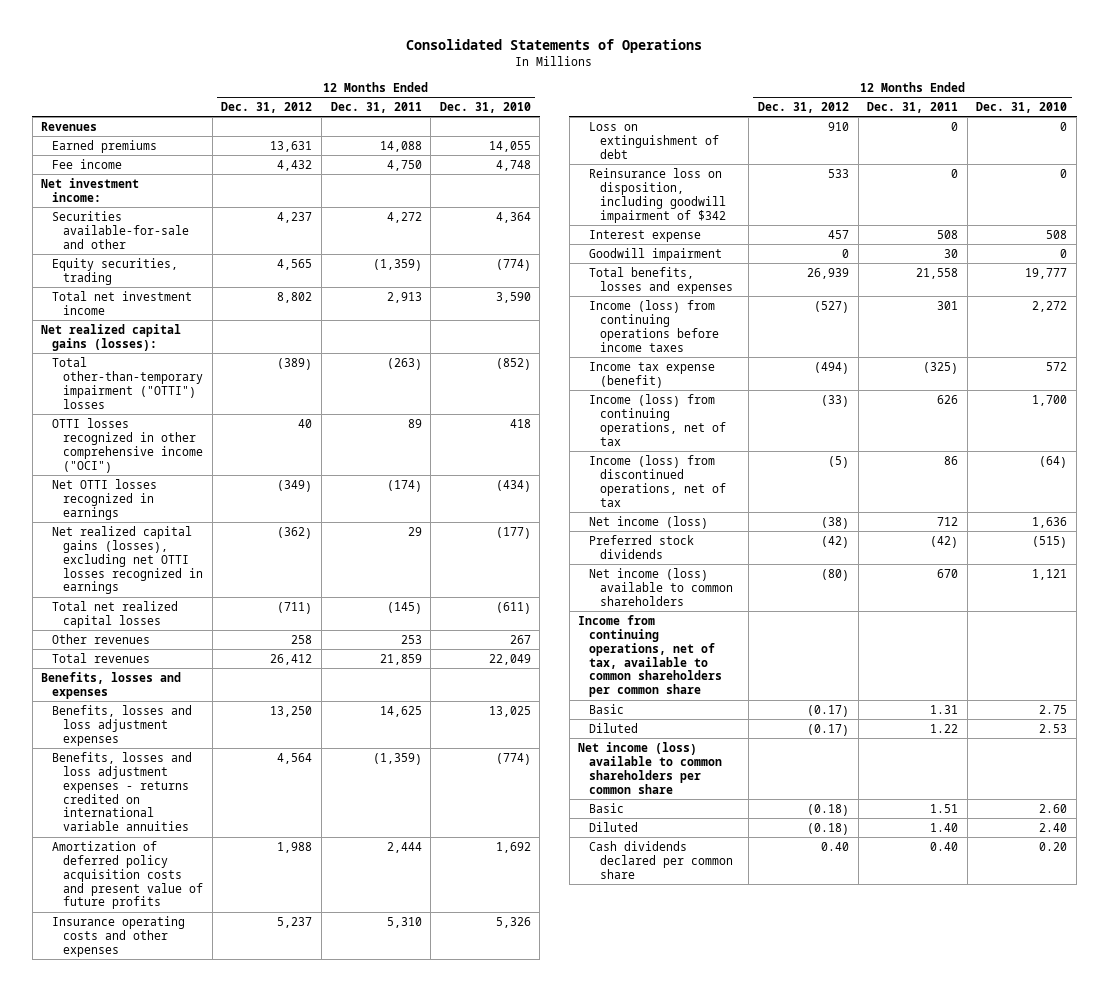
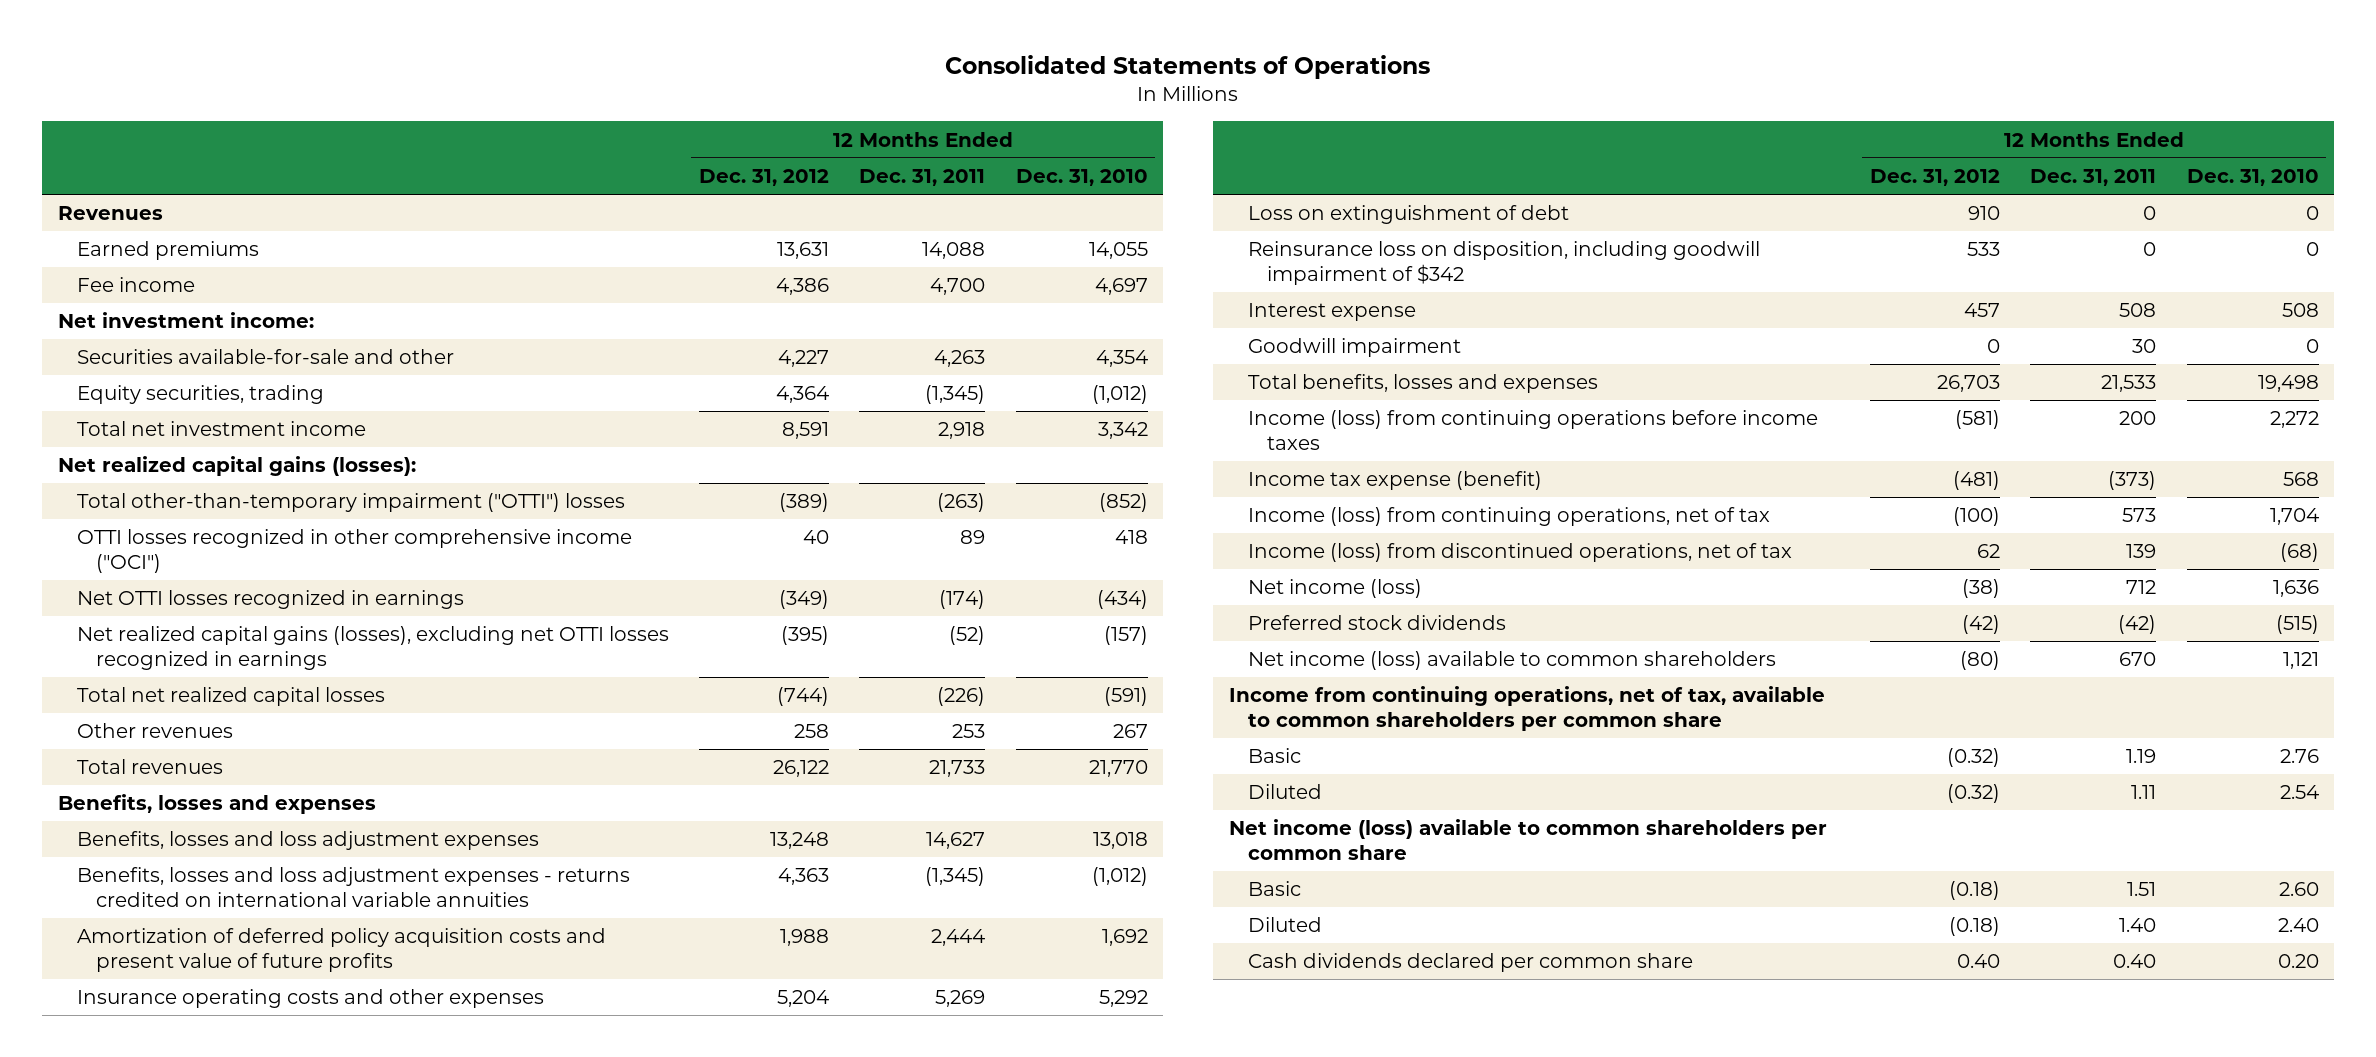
[277,159,313,171] 4,432 -> [775,278,829,296] 4,386
[386,159,422,171] 4,750 -> [930,278,986,296] 4,700
[495,159,531,171] 4,748 -> [1094,278,1148,296] 4,697
[277,211,313,223] 4,237 -> [777,350,829,368] 4,227
[386,211,422,223] 4,272 -> [934,350,986,368] 4,263
[495,211,531,223] 4,364 -> [1095,350,1148,368] 4,354
[277,258,313,270] 4,565 -> [775,386,829,404] 4,364
[372,258,422,271] (1,359) -> [925,385,986,405] (1,345)
[495,258,531,271] (774) -> [1091,385,1148,405] (1,012)
[277,291,313,303] 8,802 -> [781,422,829,440] 8,591
[386,291,422,303] 2,913 -> [938,422,986,440] 2,918
[495,291,531,303] 3,590 -> [1097,422,1148,440] 3,342
[277,526,313,539] (362) -> [780,626,829,646] (395)
[407,526,422,536] 29 -> [949,626,986,646] (52)
[495,526,531,539] (177) -> [1103,626,1148,646] (157)
[277,601,313,614] (711) -> [776,687,829,707] (744)
[386,601,422,614] (145) -> [937,687,986,707] (226)
[495,601,531,614] (611) -> [1103,687,1148,707] (591)
[270,653,313,665] 26,412 -> [772,760,829,778] 26,122
[379,653,422,665] 21,859 -> [929,760,986,778] 21,733
[488,653,531,665] 22,049 -> [1088,760,1148,778] 21,770
[270,705,313,717] 13,250 -> [769,832,829,850] 13,248
[379,705,422,717] 14,625 -> [926,832,986,850] 14,627
[488,705,531,717] 13,025 -> [1092,832,1148,850] 13,018
[277,752,313,764] 4,564 -> [777,868,829,886] 4,363
[372,752,422,765] (1,359) -> [925,867,986,887] (1,345)
[495,752,531,765] (774) -> [1091,867,1148,887] (1,012)
[277,916,313,928] 5,237 -> [776,990,829,1008] 5,204
[386,916,422,928] 5,310 -> [935,990,986,1008] 5,269
[495,916,531,928] 5,326 -> [1098,990,1148,1008] 5,292
[807,267,850,279] 26,939 -> [1937,375,2001,393] 26,703
[916,267,959,279] 21,558 -> [2101,375,2157,393] 21,533
[1025,267,1068,279] 19,777 -> [2257,375,2319,393] 19,498
[814,300,850,313] (527) -> [1955,410,2001,430] (581)
[937,300,959,310] 301 -> [2119,411,2157,426] 200
[814,361,850,374] (494) -> [1953,471,2001,491] (481)
[923,361,959,374] (325) -> [2108,471,2157,491] (373)
[1046,361,1068,371] 572 -> [2282,472,2319,487] 568
[821,394,850,407] (33) -> [1953,507,2001,527] (100)
[937,394,959,404] 626 -> [2122,508,2157,523] 573
[1032,394,1068,406] 1,700 -> [2269,508,2319,526] 1,704
[828,455,850,468] (5) -> [1977,544,2001,559] 62
[944,455,959,465] 86 -> [2126,544,2157,559] 139
[1039,455,1068,468] (64) -> [2279,543,2319,563] (68)
[807,704,850,717] (0.17) -> [1947,748,2001,768] (0.32)
[930,704,959,714] 1.31 -> [2126,749,2157,764] 1.19
[1039,704,1068,714] 2.75 -> [2279,749,2319,764] 2.76
[807,723,850,736] (0.17) -> [1947,784,2001,804] (0.32)
[930,723,959,733] 1.22 -> [2131,785,2157,800] 1.11
[1039,723,1068,733] 2.53 -> [2279,785,2319,800] 2.54

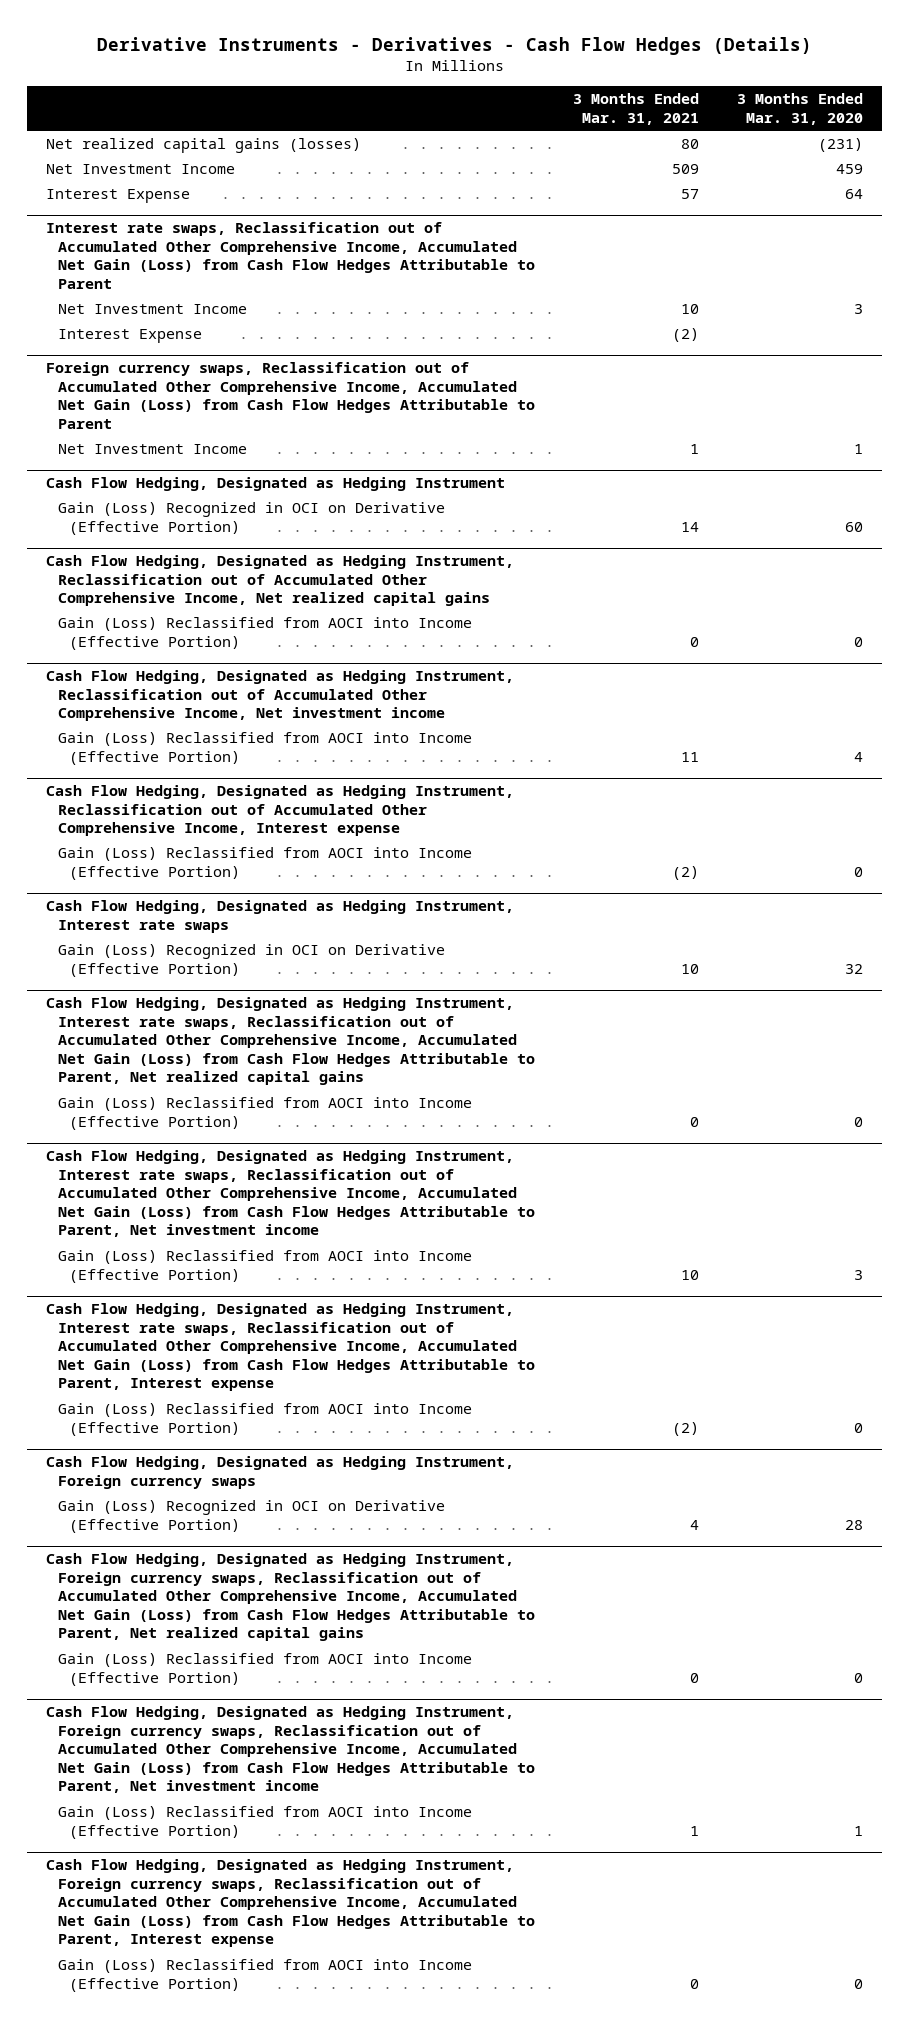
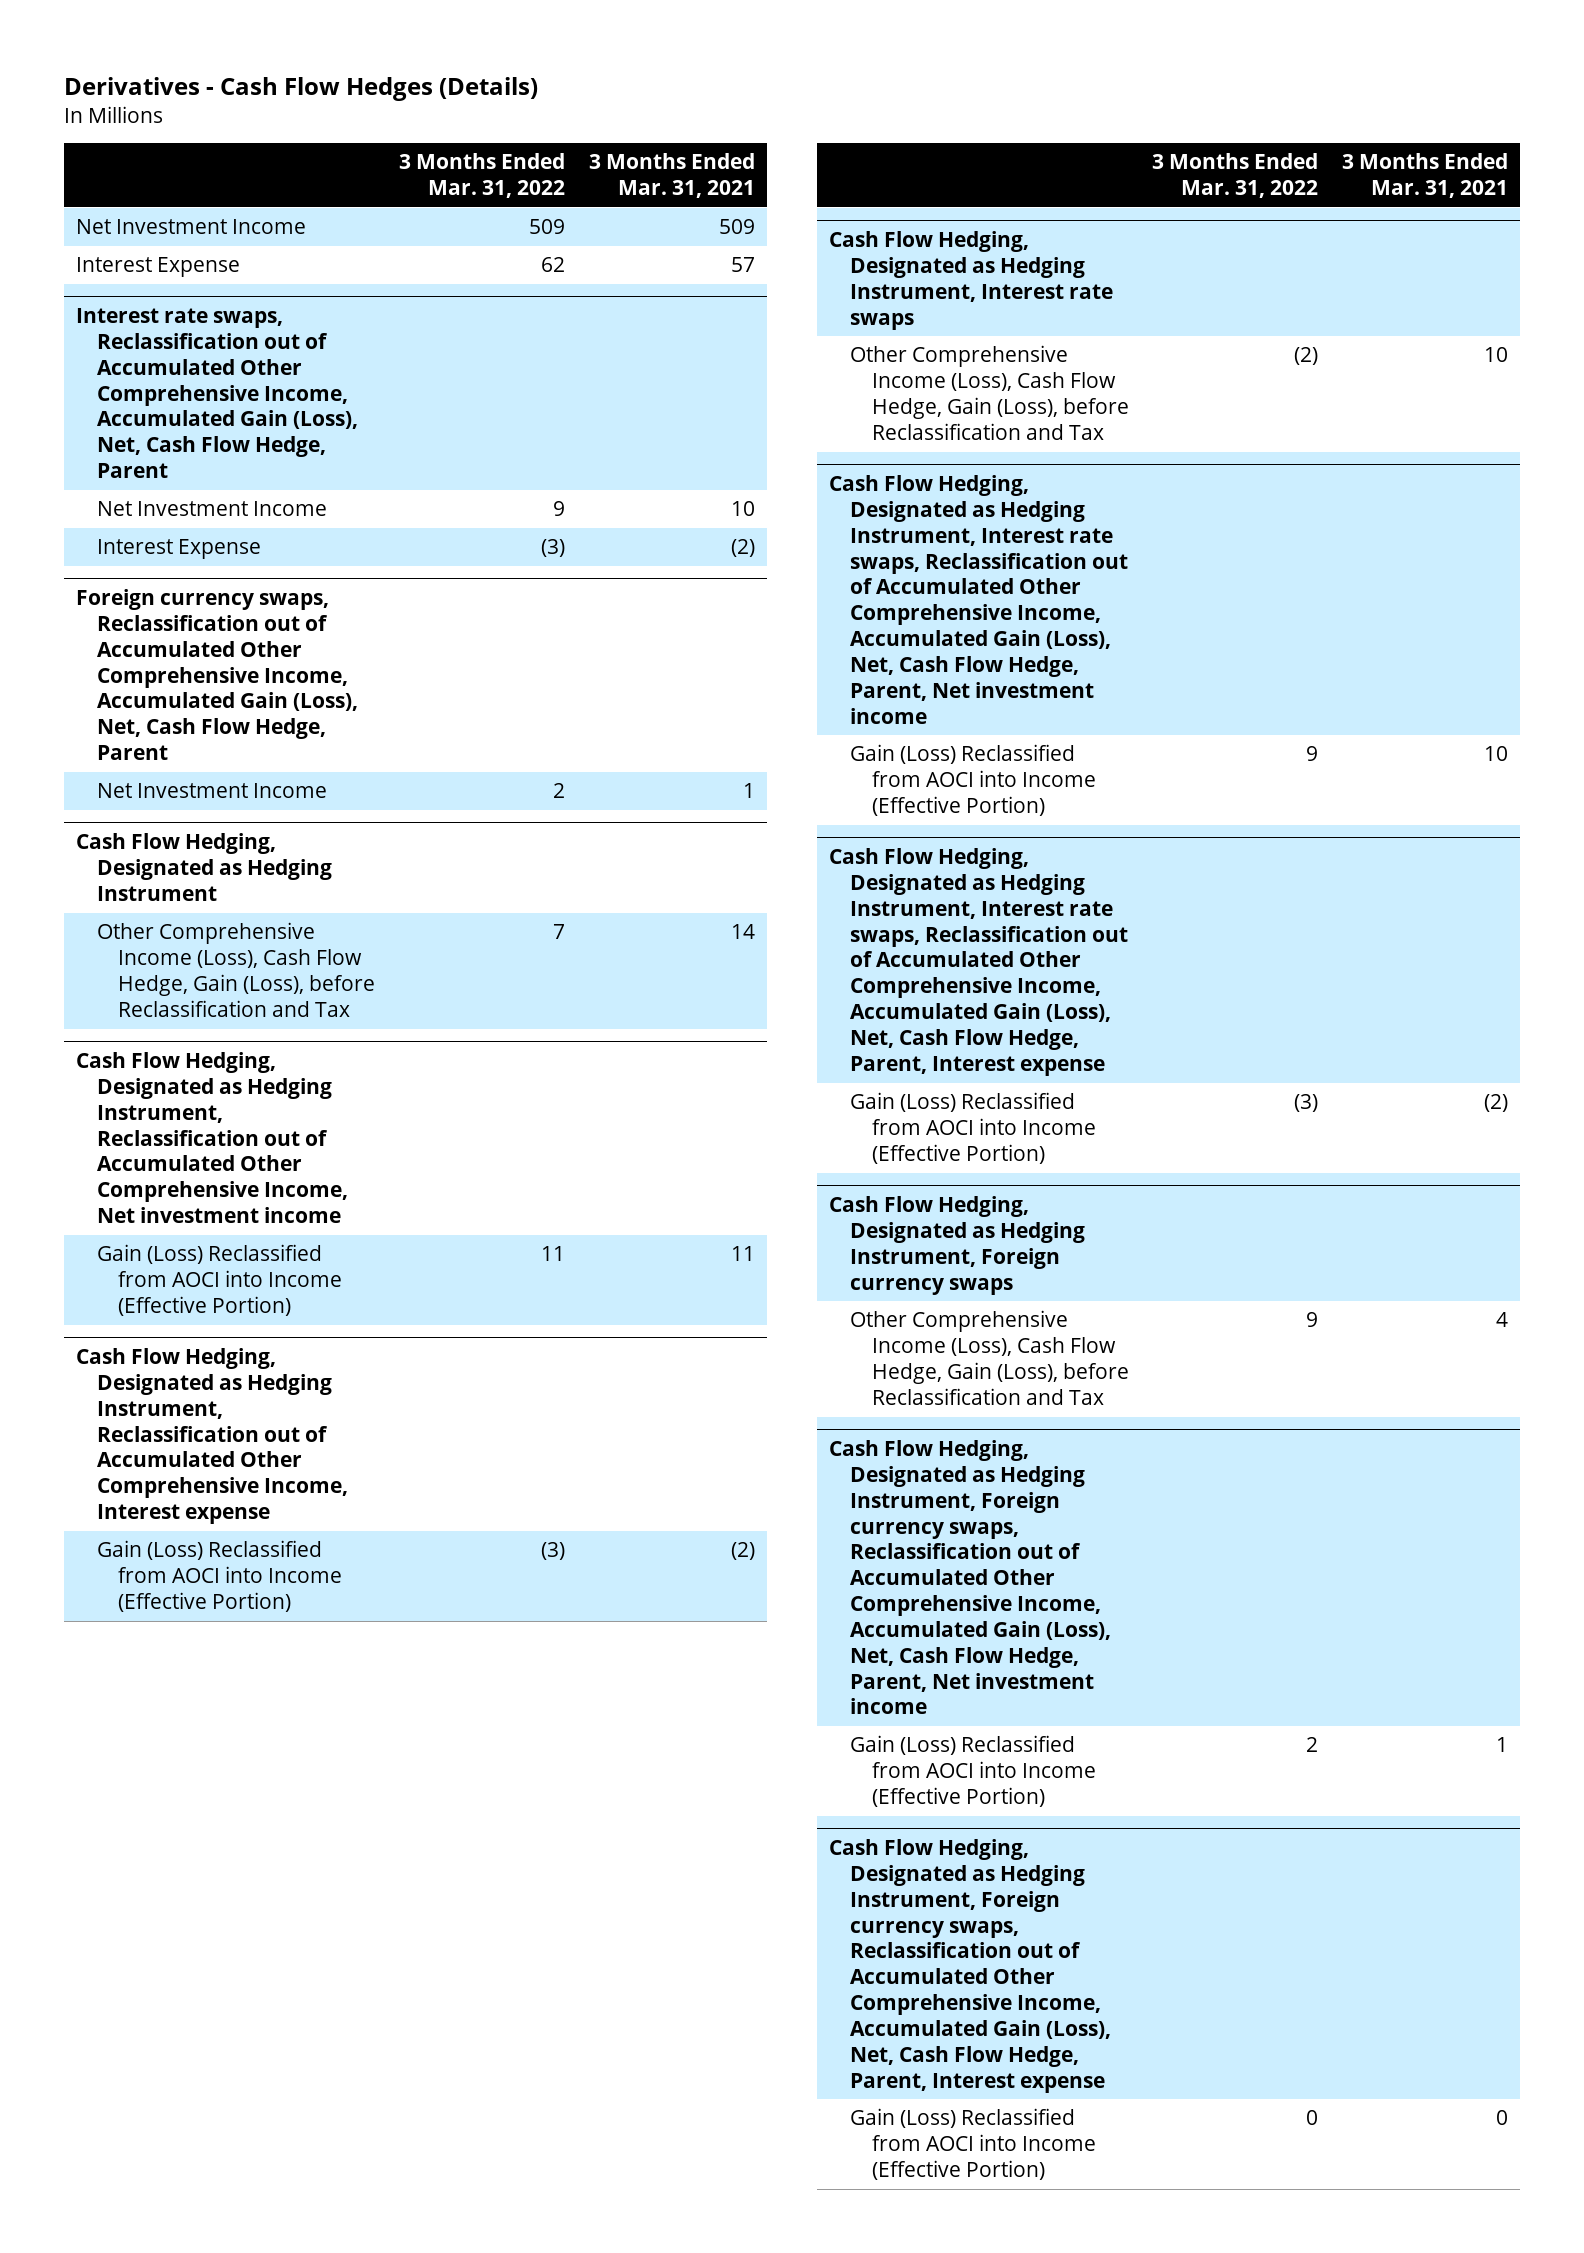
[96,36,812,55] Derivative Instruments - Derivatives - Cash Flow Hedges (Details) -> [64,77,539,102] Derivatives - Cash Flow Hedges (Details)
[737,93,864,125] 3 Months Ended Mar. 31, 2020 -> none
none -> [399,153,566,199] 3 Months Ended Mar. 31, 2022
[46,138,362,154] Net realized capital gains (losses) -> none
[46,222,535,289] Interest rate swaps, Reclassification out of Accumulated Other Comprehensive Income, Accumulated Net Gain (Loss) from Cash Flow Hedges Attributable to Parent -> [75,308,359,479] Interest rate swaps, Reclassification out of Accumulated Other Comprehensive Income, Accumulated Gain (Loss), Net, Cash Flow Hedge, Parent
[46,362,535,429] Foreign currency swaps, Reclassification out of Accumulated Other Comprehensive Income, Accumulated Net Gain (Loss) from Cash Flow Hedges Attributable to Parent -> [75,589,359,761] Foreign currency swaps, Reclassification out of Accumulated Other Comprehensive Income, Accumulated Gain (Loss), Net, Cash Flow Hedge, Parent
[57,502,445,535] Gain (Loss) Recognized in OCI on Derivative (Effective Portion) -> none
[46,555,515,607] Cash Flow Hedging, Designated as Hedging Instrument, Reclassification out of Accumulated Other Comprehensive Income, Net realized capital gains -> none
[57,617,472,650] Gain (Loss) Reclassified from AOCI into Income (Effective Portion) -> none
none -> [97,922,376,1017] Other Comprehensive Income (Loss), Cash Flow Hedge, Gain (Loss), before Reclassification and Tax
[57,944,445,977] Gain (Loss) Recognized in OCI on Derivative (Effective Portion) -> none
[46,997,535,1086] Cash Flow Hedging, Designated as Hedging Instrument, Interest rate swaps, Reclassification out of Accumulated Other Comprehensive Income, Accumulated Net Gain (Loss) from Cash Flow Hedges Attributable to Parent, Net realized capital gains -> none
[57,1097,472,1130] Gain (Loss) Reclassified from AOCI into Income (Effective Portion) -> none
none -> [850,345,1129,440] Other Comprehensive Income (Loss), Cash Flow Hedge, Gain (Loss), before Reclassification and Tax
[46,1150,535,1238] Cash Flow Hedging, Designated as Hedging Instrument, Interest rate swaps, Reclassification out of Accumulated Other Comprehensive Income, Accumulated Net Gain (Loss) from Cash Flow Hedges Attributable to Parent, Net investment income -> [829,475,1129,724] Cash Flow Hedging, Designated as Hedging Instrument, Interest rate swaps, Reclassification out of Accumulated Other Comprehensive Income, Accumulated Gain (Loss), Net, Cash Flow Hedge, Parent, Net investment income
[46,1303,535,1392] Cash Flow Hedging, Designated as Hedging Instrument, Interest rate swaps, Reclassification out of Accumulated Other Comprehensive Income, Accumulated Net Gain (Loss) from Cash Flow Hedges Attributable to Parent, Interest expense -> [829,848,1129,1076] Cash Flow Hedging, Designated as Hedging Instrument, Interest rate swaps, Reclassification out of Accumulated Other Comprehensive Income, Accumulated Gain (Loss), Net, Cash Flow Hedge, Parent, Interest expense
[57,1500,445,1533] Gain (Loss) Recognized in OCI on Derivative (Effective Portion) -> none
[46,1553,535,1642] Cash Flow Hedging, Designated as Hedging Instrument, Foreign currency swaps, Reclassification out of Accumulated Other Comprehensive Income, Accumulated Net Gain (Loss) from Cash Flow Hedges Attributable to Parent, Net realized capital gains -> none
[57,1653,472,1686] Gain (Loss) Reclassified from AOCI into Income (Effective Portion) -> none
none -> [850,1310,1129,1405] Other Comprehensive Income (Loss), Cash Flow Hedge, Gain (Loss), before Reclassification and Tax
[46,1706,535,1794] Cash Flow Hedging, Designated as Hedging Instrument, Foreign currency swaps, Reclassification out of Accumulated Other Comprehensive Income, Accumulated Net Gain (Loss) from Cash Flow Hedges Attributable to Parent, Net investment income -> [829,1440,1112,1715] Cash Flow Hedging, Designated as Hedging Instrument, Foreign currency swaps, Reclassification out of Accumulated Other Comprehensive Income, Accumulated Gain (Loss), Net, Cash Flow Hedge, Parent, Net investment income
[46,1859,535,1948] Cash Flow Hedging, Designated as Hedging Instrument, Foreign currency swaps, Reclassification out of Accumulated Other Comprehensive Income, Accumulated Net Gain (Loss) from Cash Flow Hedges Attributable to Parent, Interest expense -> [829,1839,1112,2093] Cash Flow Hedging, Designated as Hedging Instrument, Foreign currency swaps, Reclassification out of Accumulated Other Comprehensive Income, Accumulated Gain (Loss), Net, Cash Flow Hedge, Parent, Interest expense

